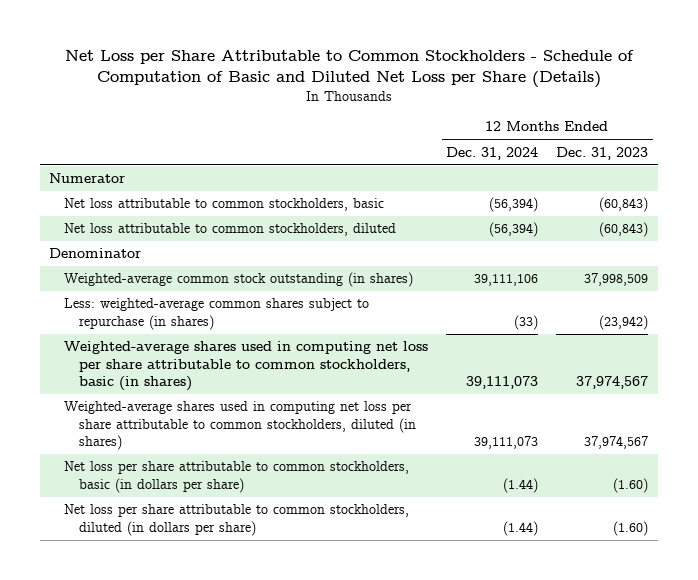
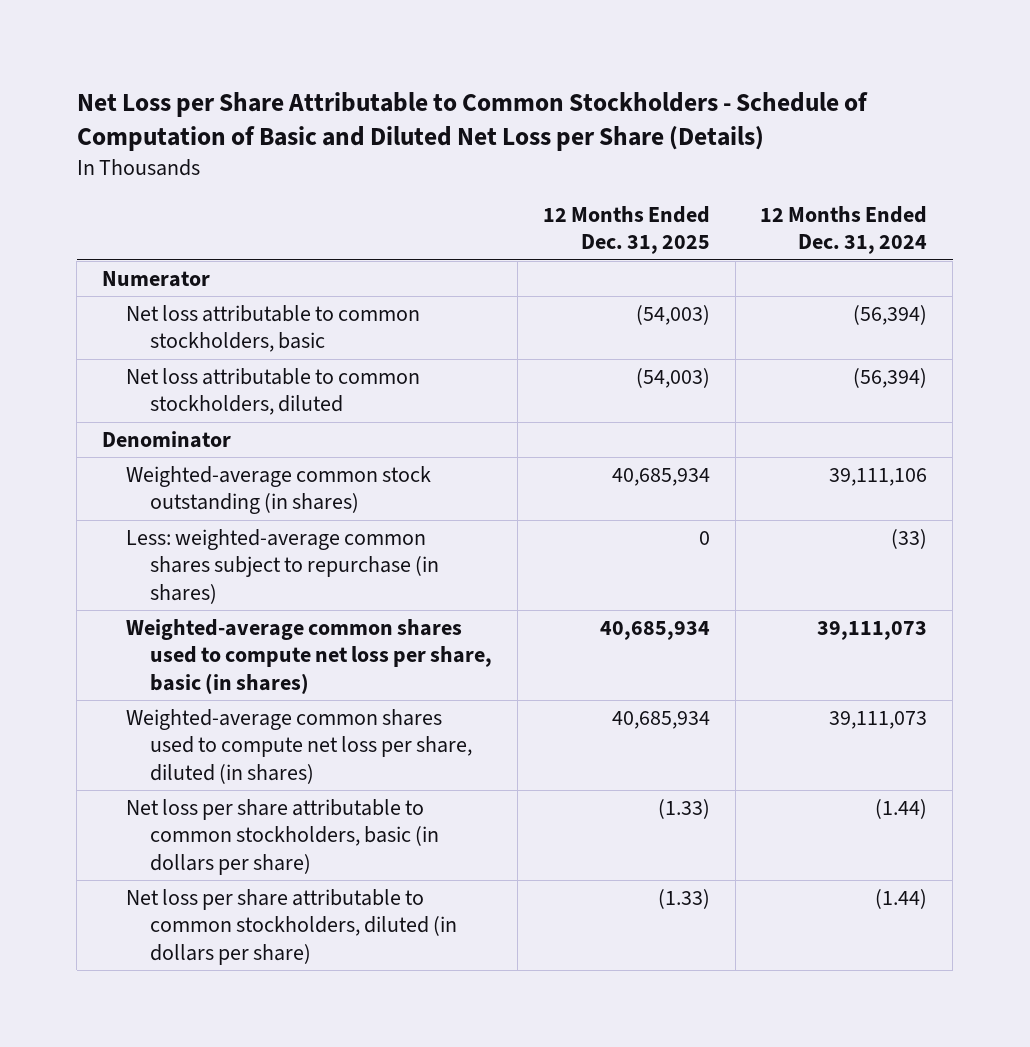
[556,146,649,160] Dec. 31, 2023 -> none
none -> [542,206,710,255] 12 Months Ended Dec. 31, 2025
[64,341,429,392] Weighted-average shares used in computing net loss per share attributable to common stockholders, basic (in shares) -> [126,618,492,694] Weighted-average common shares used to compute net loss per share, basic (in shares)
[64,401,416,451] Weighted-average shares used in computing net loss per share attributable to common stockholders, diluted (in shares) -> [126,708,472,784] Weighted-average common shares used to compute net loss per share, diluted (in shares)

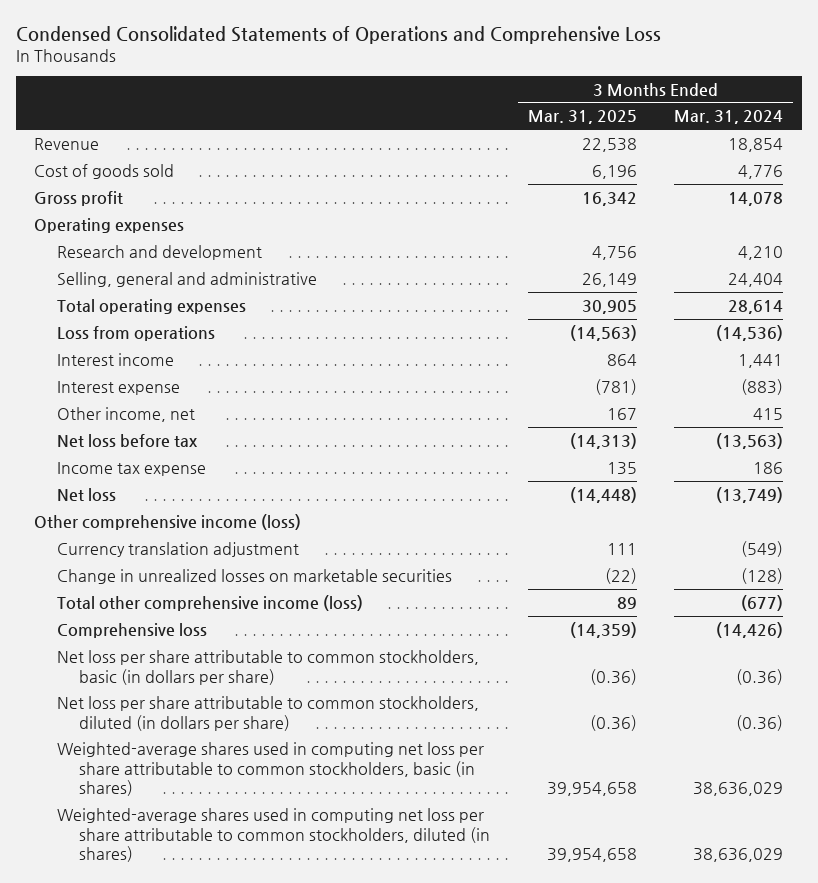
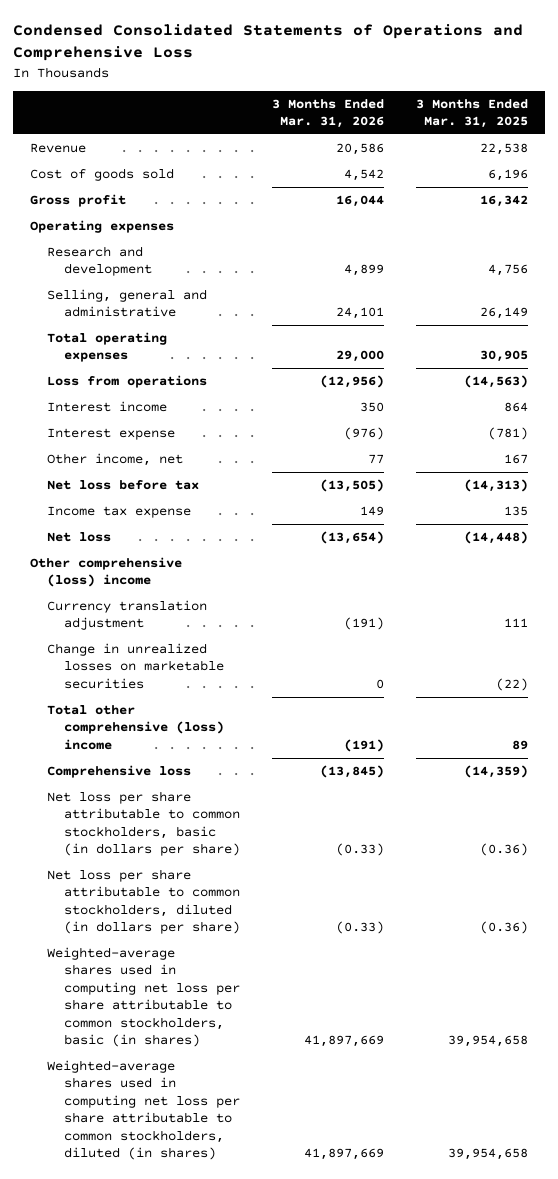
[674,110,784,125] Mar. 31, 2024 -> none
none -> [272,98,385,129] 3 Months Ended Mar. 31, 2026
[34,513,302,530] Other comprehensive income (loss) -> [29,557,182,588] Other comprehensive (loss) income
[56,594,363,611] Total other comprehensive income (loss) -> [46,705,224,750] Total other comprehensive (loss) income

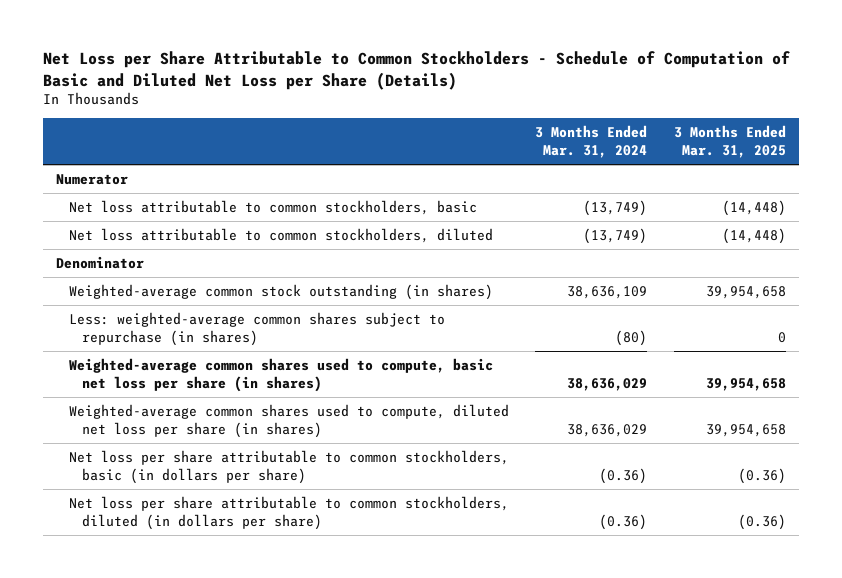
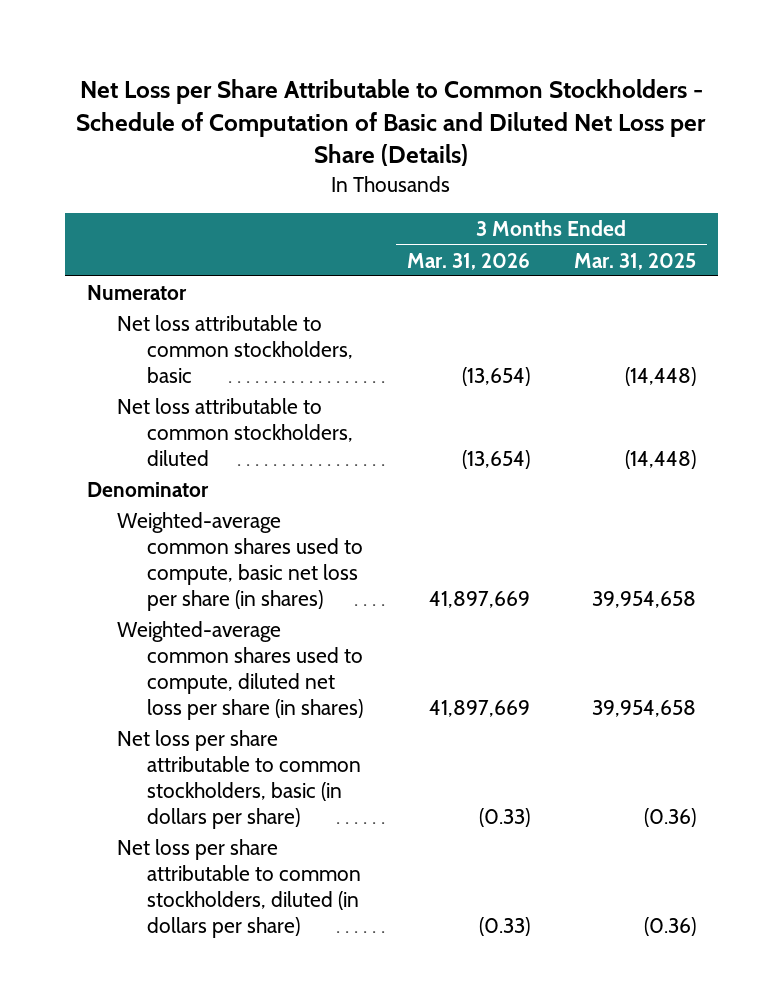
[535,125,648,159] 3 Months Ended Mar. 31, 2024 -> none
none -> [406,252,530,270] Mar. 31, 2026
[68,283,493,300] Weighted-average common stock outstanding (in shares) -> none
[68,311,445,346] Less: weighted-average common shares subject to repurchase (in shares) -> none

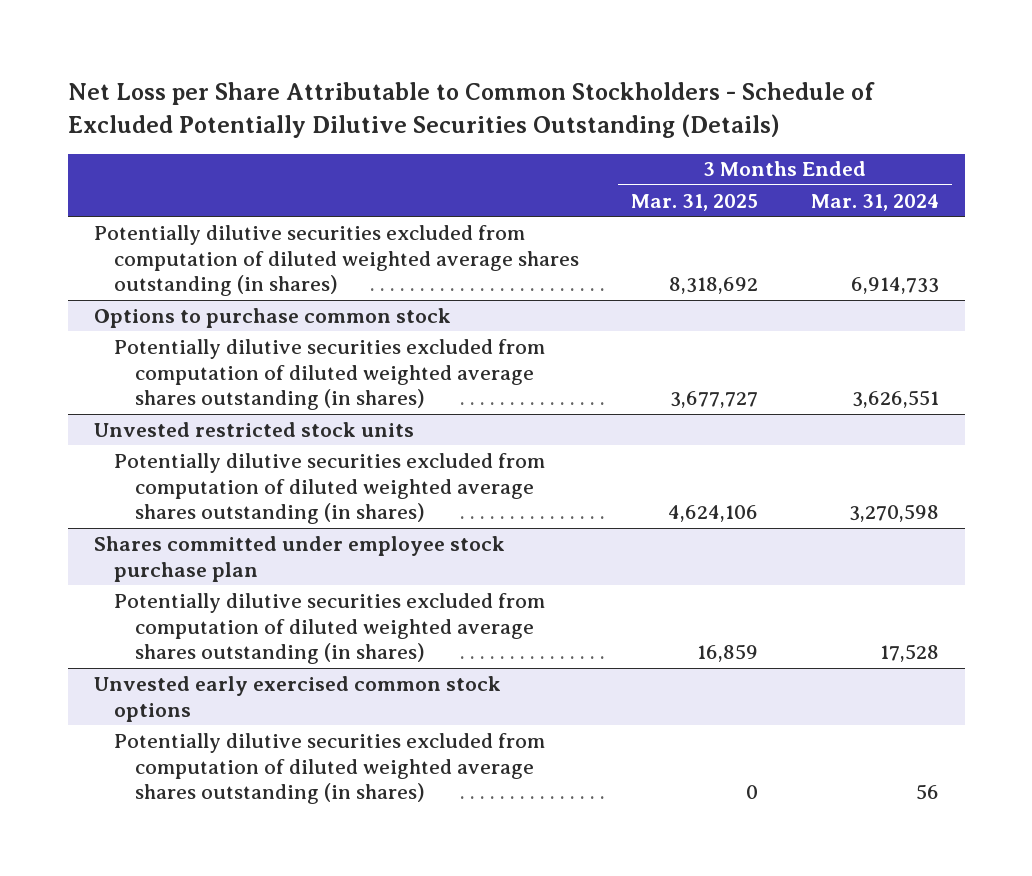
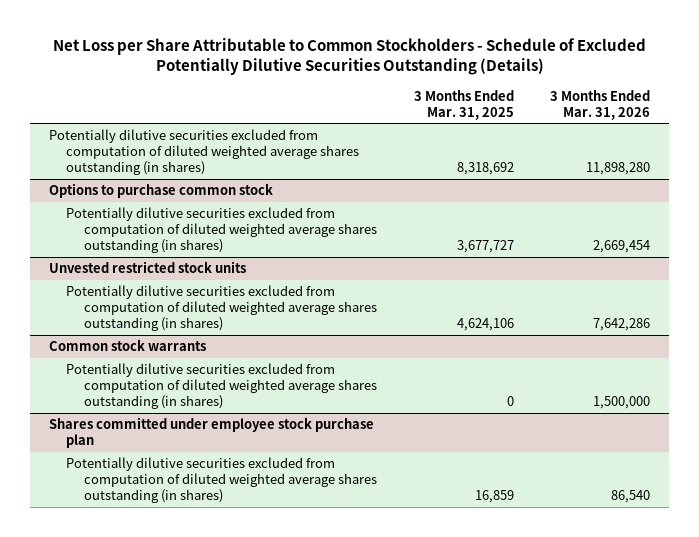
[810,193,939,211] Mar. 31, 2024 -> none
none -> [550,89,651,120] 3 Months Ended Mar. 31, 2026
none -> [48,339,206,352] Common stock warrants
none -> [66,363,377,410] Potentially dilutive securities excluded from computation of diluted weighted average shares outstanding (in shares)
[93,675,501,722] Unvested early exercised common stock options -> none
[114,732,546,805] Potentially dilutive securities excluded from computation of diluted weighted average shares outstanding (in shares) -> none

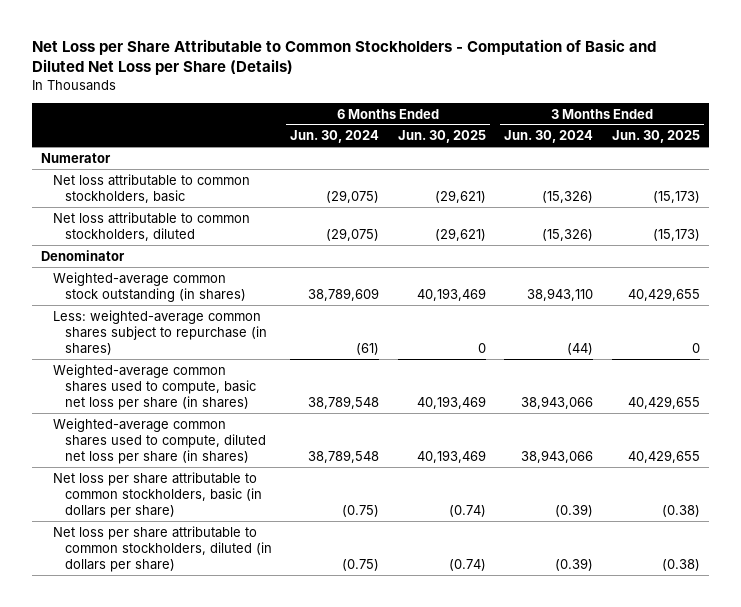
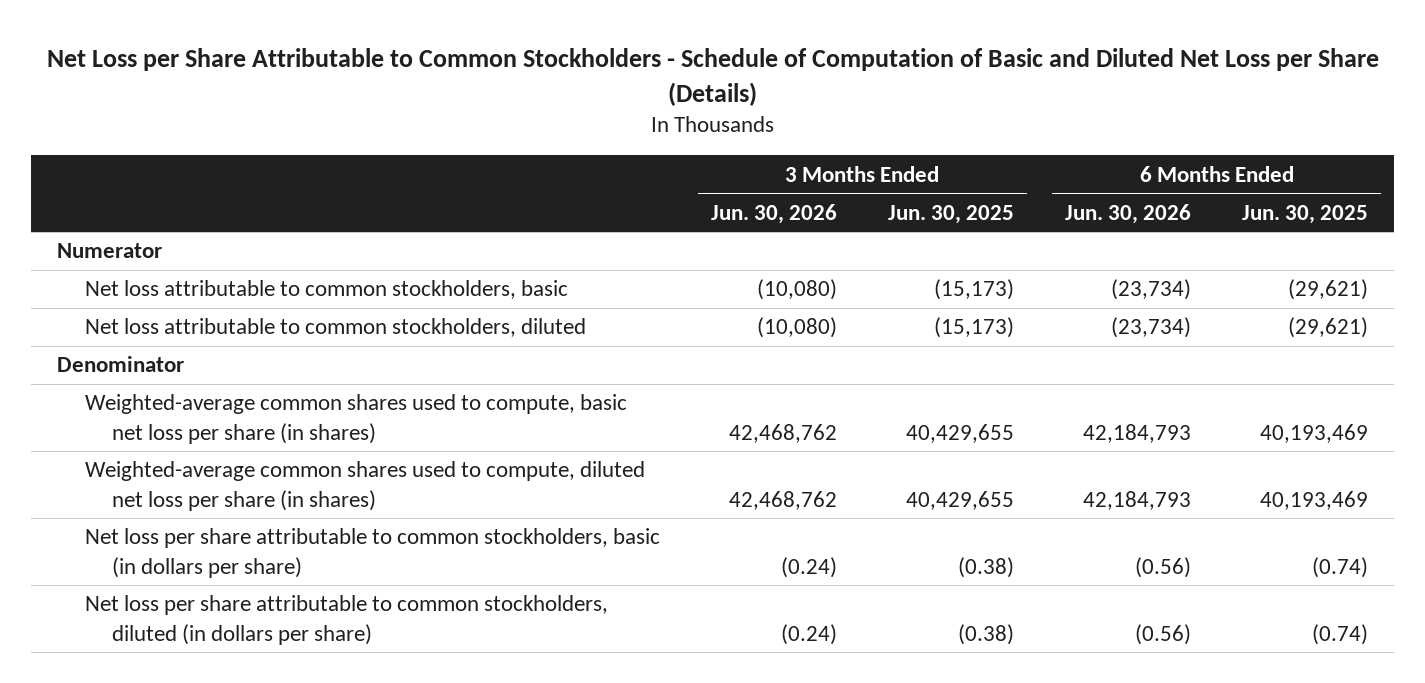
[32,39,657,76] Net Loss per Share Attributable to Common Stockholders - Computation of Basic and Diluted Net Loss per Share (Details) -> [46,47,1379,106] Net Loss per Share Attributable to Common Stockholders - Schedule of Computation of Basic and Diluted Net Loss per Share (Details)
[290,130,380,144] Jun. 30, 2024 -> none
[504,130,594,144] Jun. 30, 2024 -> none
none -> [710,203,837,224] Jun. 30, 2026
none -> [1065,203,1192,224] Jun. 30, 2026
[53,271,246,302] Weighted-average common stock outstanding (in shares) -> none
[53,309,267,355] Less: weighted-average common shares subject to repurchase (in shares) -> none

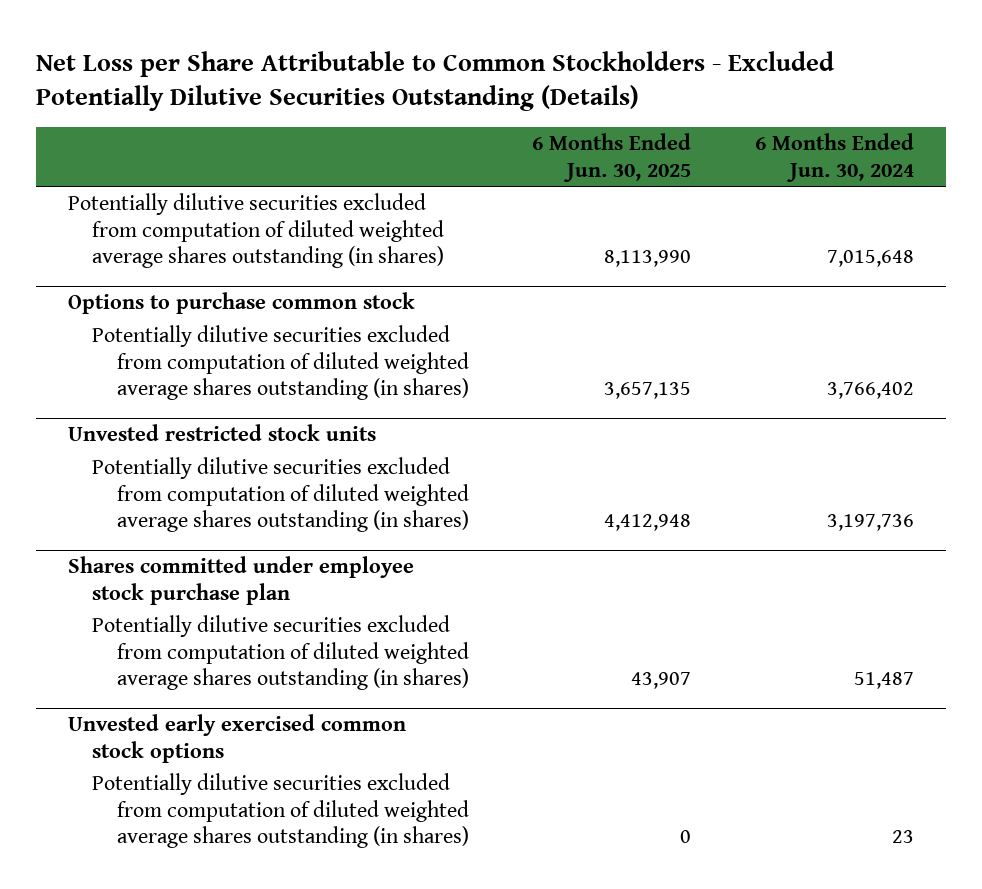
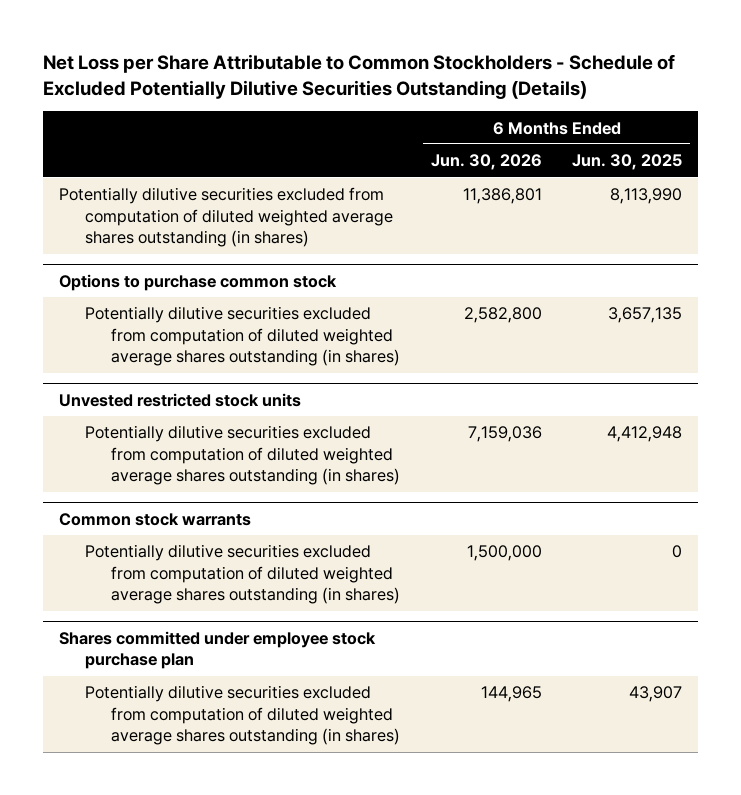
[36,50,835,112] Net Loss per Share Attributable to Common Stockholders - Excluded Potentially Dilutive Securities Outstanding (Details) -> [43,54,676,99] Net Loss per Share Attributable to Common Stockholders - Schedule of Excluded Potentially Dilutive Securities Outstanding (Details)
[754,133,914,183] 6 Months Ended Jun. 30, 2024 -> none
none -> [430,154,542,171] Jun. 30, 2026
none -> [58,512,251,526] Common stock warrants
none -> [84,544,401,605] Potentially dilutive securities excluded from computation of diluted weighted average shares outstanding (in shares)
[68,714,407,764] Unvested early exercised common stock options -> none
[92,772,469,849] Potentially dilutive securities excluded from computation of diluted weighted average shares outstanding (in shares) -> none

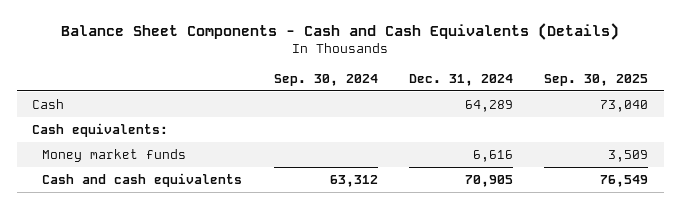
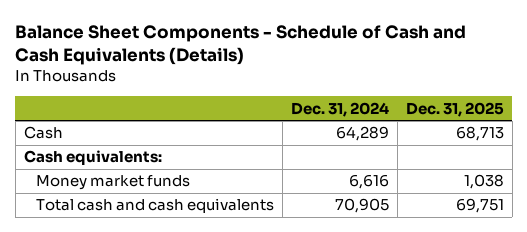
[61,23,620,41] Balance Sheet Components - Cash and Cash Equivalents (Details) -> [15,25,467,66] Balance Sheet Components - Schedule of Cash and Cash Equivalents (Details)
[273,73,378,86] Sep. 30, 2024 -> none
[544,73,649,86] Sep. 30, 2025 -> none
none -> [405,101,504,117] Dec. 31, 2025
[42,172,243,187] Cash and cash equivalents -> [35,198,274,214] Total cash and cash equivalents

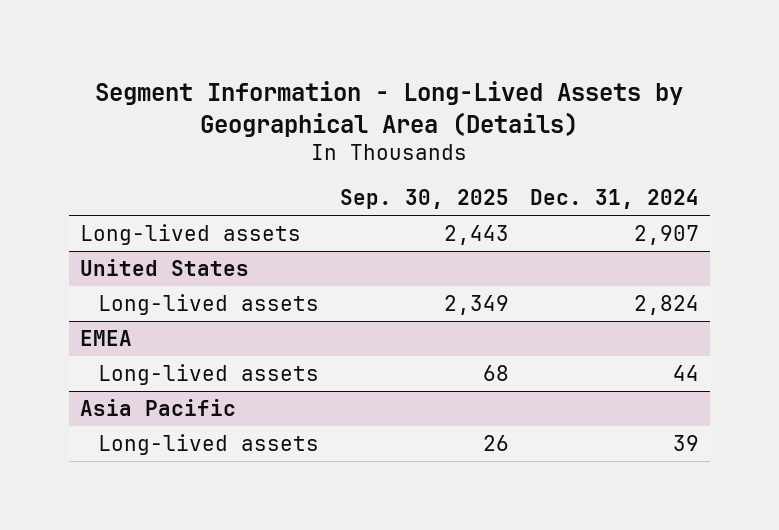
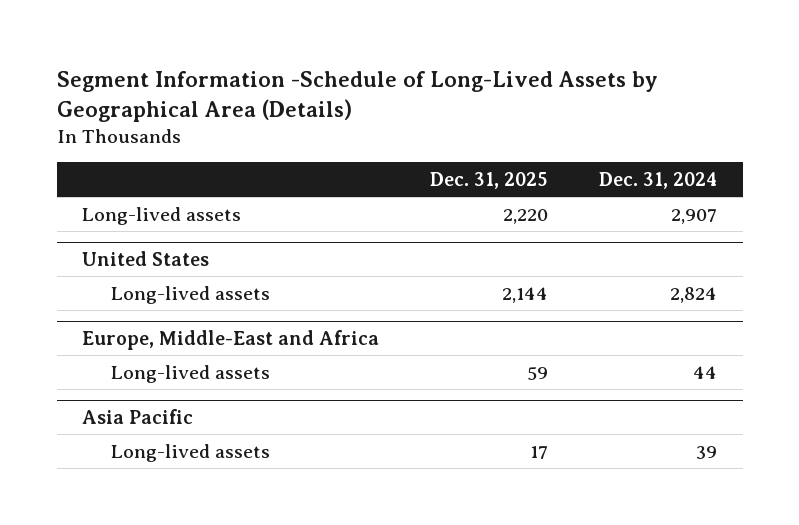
[95,80,684,137] Segment Information - Long-Lived Assets by Geographical Area (Details) -> [56,70,658,122] Segment Information -Schedule of Long-Lived Assets by Geographical Area (Details)
[339,189,509,210] Sep. 30, 2025 -> none
none -> [430,171,549,189] Dec. 31, 2025
[79,329,132,346] EMEA -> [82,329,380,350] Europe, Middle-East and Africa

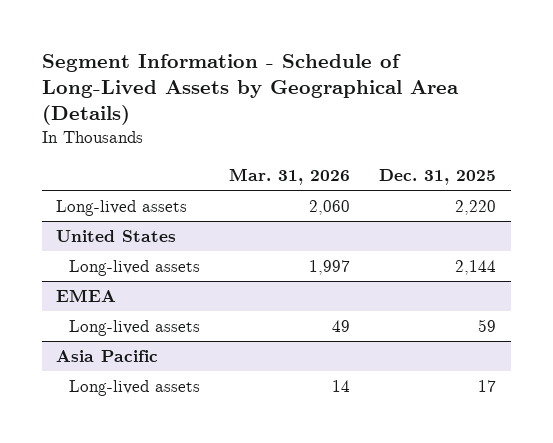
[56,70,658,122] Segment Information -Schedule of Long-Lived Assets by Geographical Area (Details) -> [41,53,459,126] Segment Information - Schedule of Long-Lived Assets by Geographical Area (Details)
[599,171,718,189] Dec. 31, 2024 -> none
none -> [229,167,351,185] Mar. 31, 2026
[82,329,380,350] Europe, Middle-East and Africa -> [56,288,117,302] EMEA

